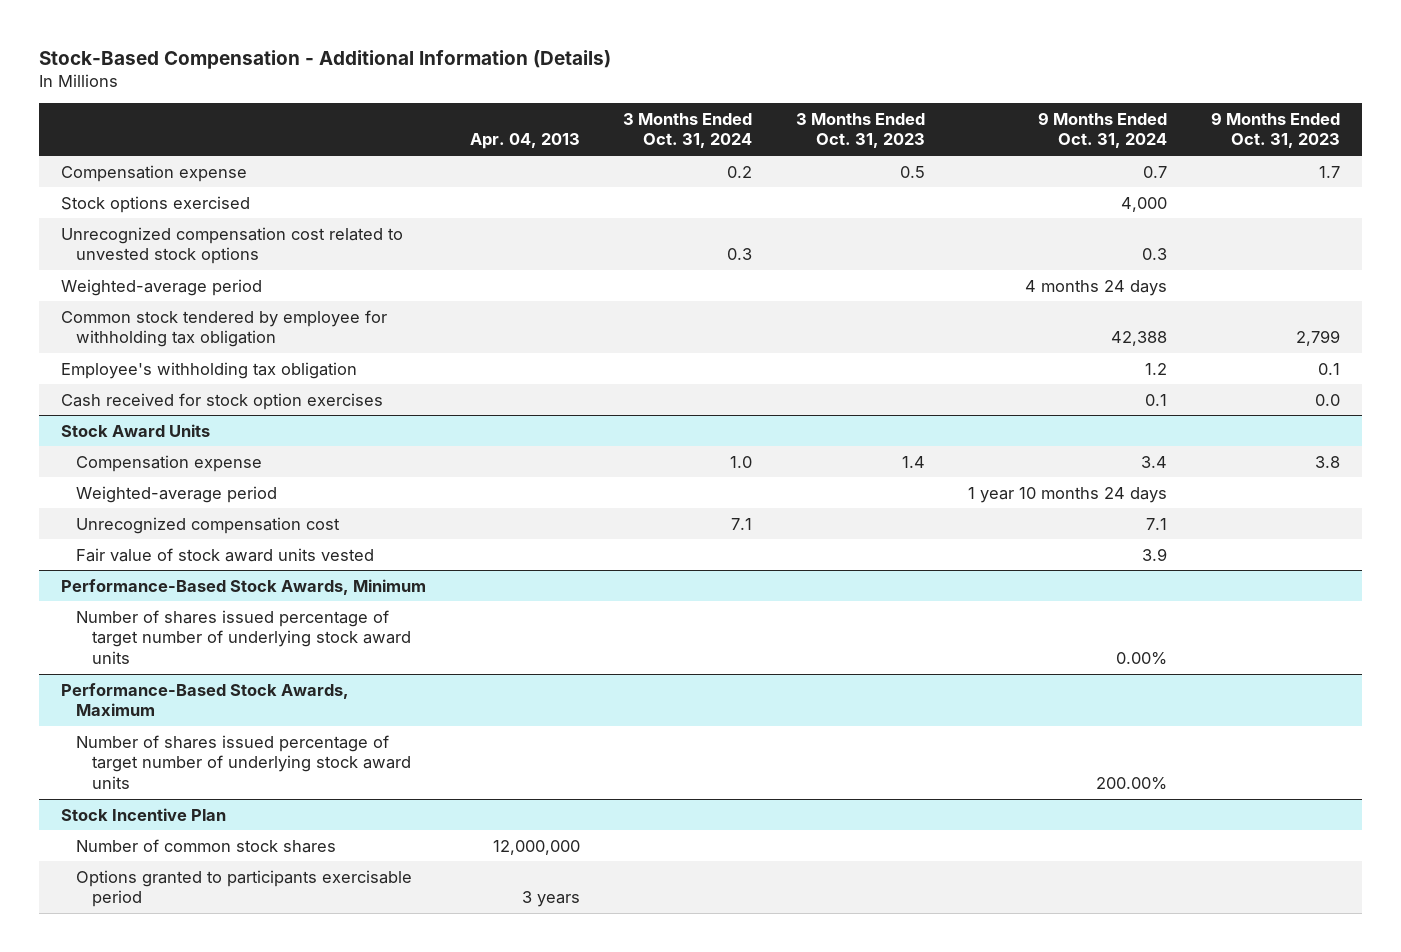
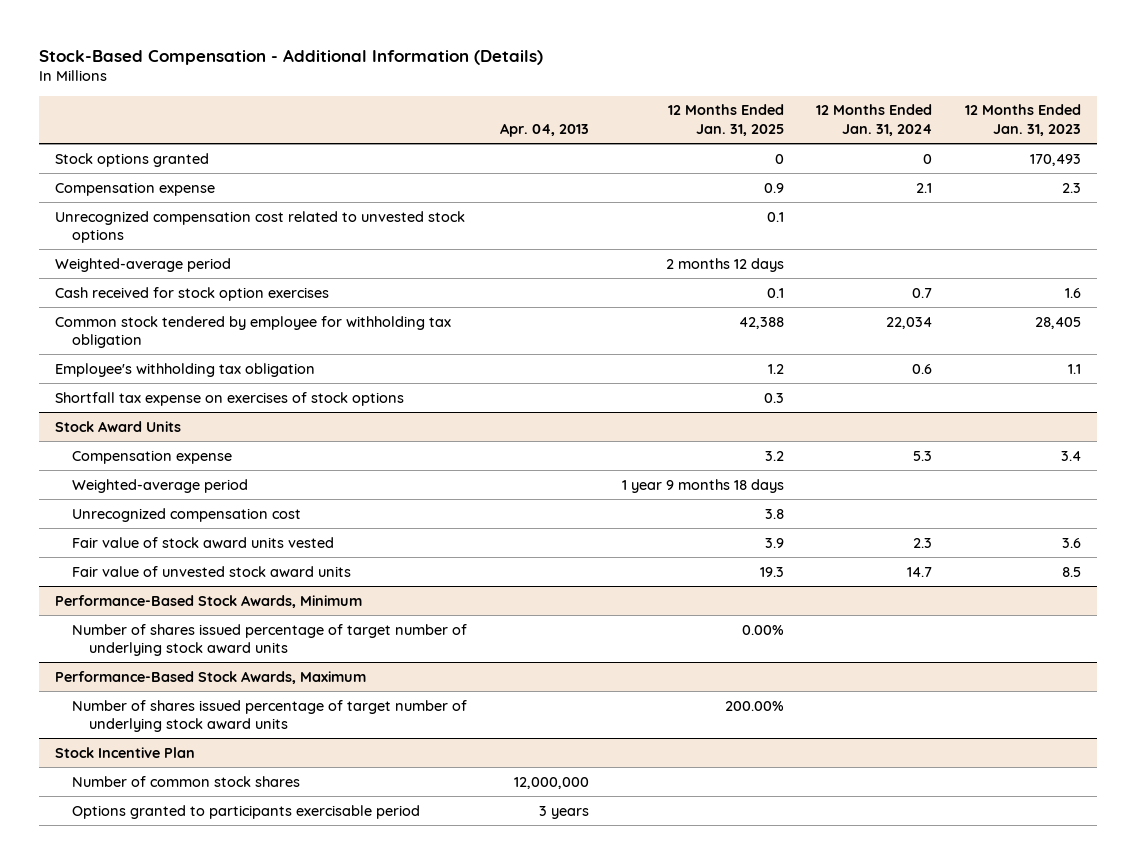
[623,112,753,149] 3 Months Ended Oct. 31, 2024 -> none
[795,112,925,149] 3 Months Ended Oct. 31, 2023 -> none
[1038,111,1168,149] 9 Months Ended Oct. 31, 2024 -> none
[1210,111,1340,149] 9 Months Ended Oct. 31, 2023 -> none
none -> [667,104,784,137] 12 Months Ended Jan. 31, 2025
none -> [816,104,933,137] 12 Months Ended Jan. 31, 2024
none -> [965,104,1082,137] 12 Months Ended Jan. 31, 2023
none -> [55,152,210,167] Stock options granted
[61,195,251,213] Stock options exercised -> none
[61,392,384,410] Cash received for stock option exercises -> [55,286,330,301] Cash received for stock option exercises
none -> [55,391,405,406] Shortfall tax expense on exercises of stock options
none -> [72,565,352,577] Fair value of unvested stock award units

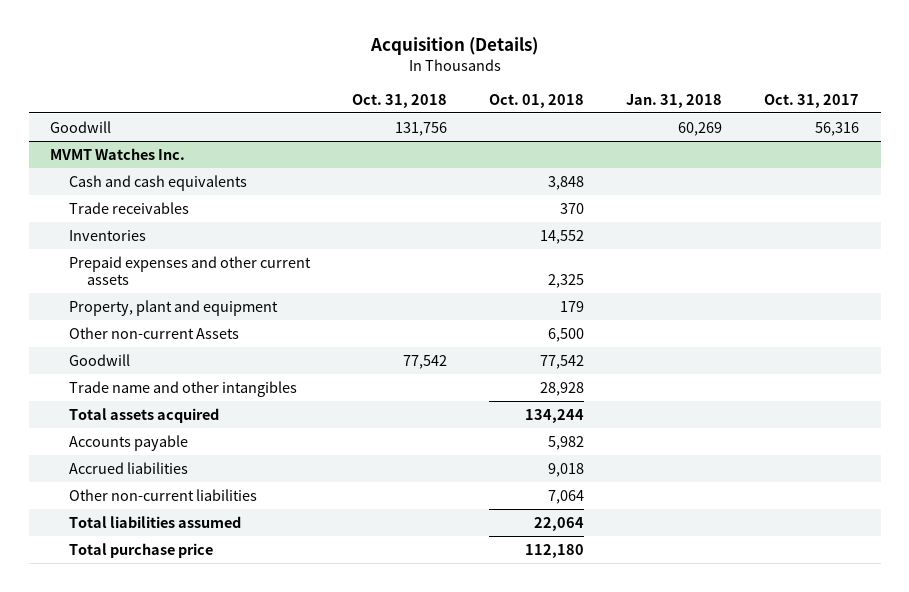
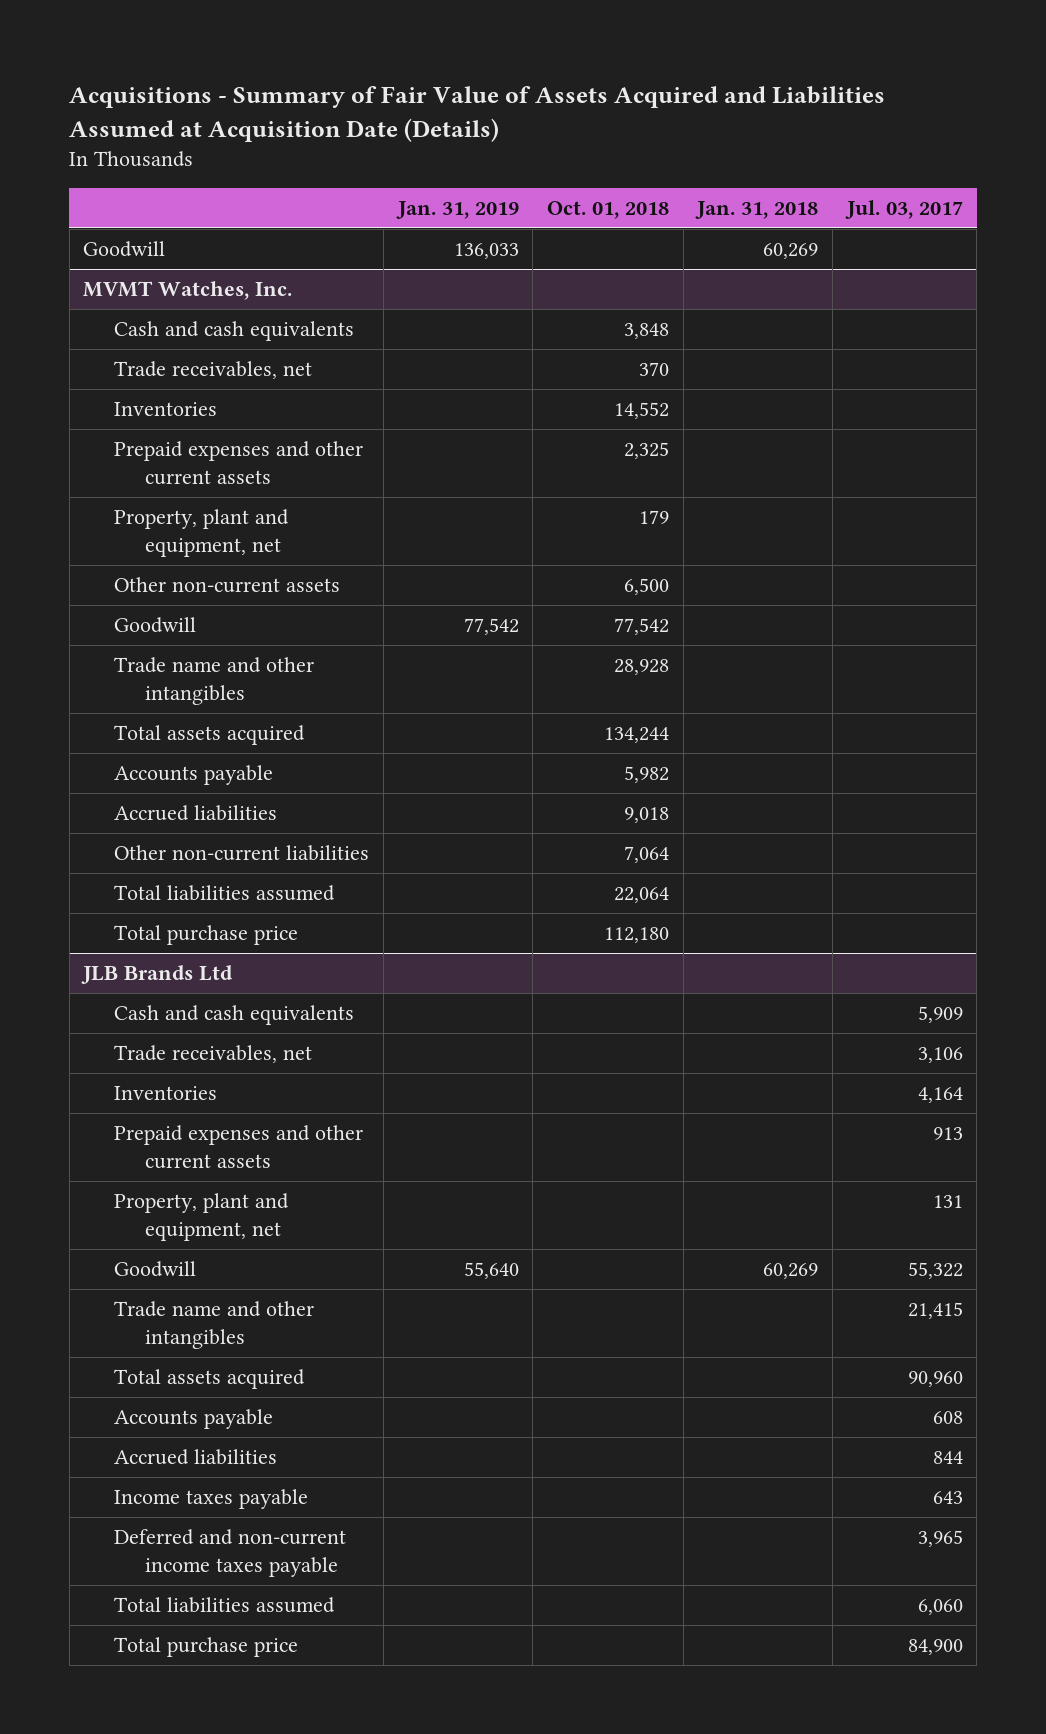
[369,37,538,56] Acquisition (Details) -> [69,85,886,142] Acquisitions - Summary of Fair Value of Assets Acquired and Liabilities Assumed at Acquisition Date (Details)
[351,93,447,108] Oct. 31, 2018 -> none
[764,93,860,108] Oct. 31, 2017 -> none
none -> [395,200,519,219] Jan. 31, 2019
none -> [844,199,963,219] Jul. 03, 2017
[49,147,185,160] MVMT Watches Inc. -> [83,281,293,301] MVMT Watches, Inc.
[68,201,189,214] Trade receivables -> [114,361,313,380] Trade receivables, net
[68,299,278,316] Property, plant and equipment -> [114,509,290,557] Property, plant and equipment, net
[68,326,239,339] Other non-current Assets -> [114,577,341,594] Other non-current assets
none -> [81,965,234,985] JLB Brands Ltd
none -> [114,1005,355,1026] Cash and cash equivalents
none -> [114,1045,313,1064] Trade receivables, net
none -> [114,1086,218,1101] Inventories
none -> [114,1125,364,1169] Prepaid expenses and other current assets
none -> [114,1193,290,1241] Property, plant and equipment, net
none -> [114,1261,197,1278] Goodwill
none -> [114,1301,315,1349] Trade name and other intangibles
none -> [114,1369,306,1390] Total assets acquired
none -> [114,1409,274,1430] Accounts payable
none -> [114,1449,278,1466] Accrued liabilities
none -> [114,1489,309,1510] Income taxes payable
none -> [114,1529,347,1577] Deferred and non-current income taxes payable
none -> [114,1597,336,1614] Total liabilities assumed
none -> [114,1637,299,1658] Total purchase price

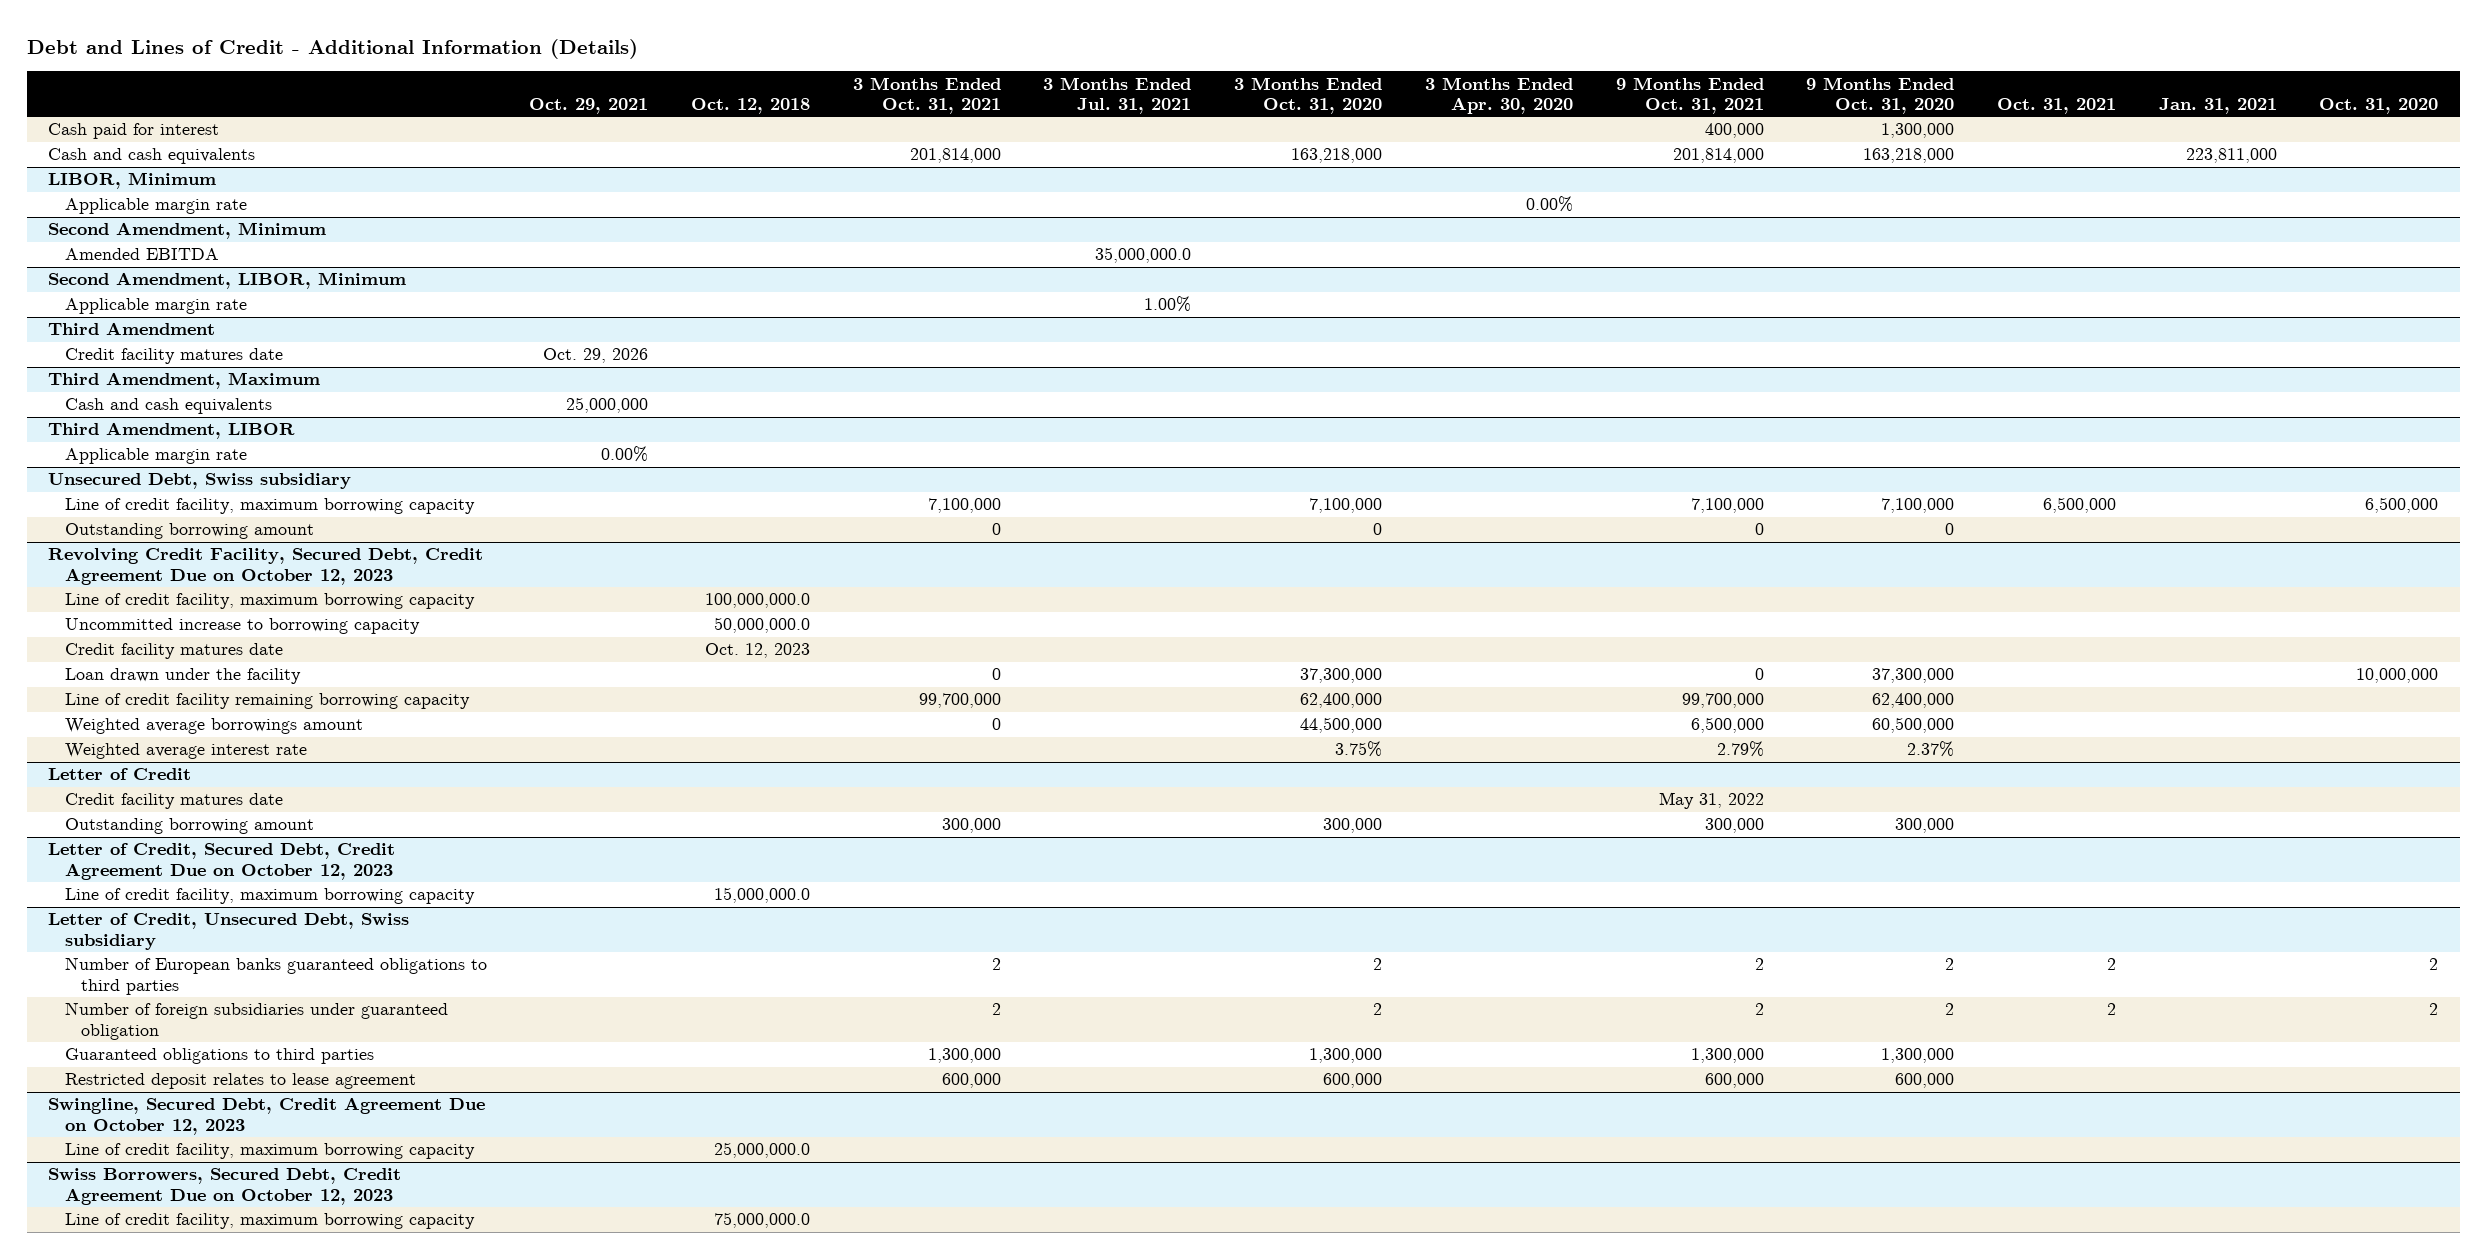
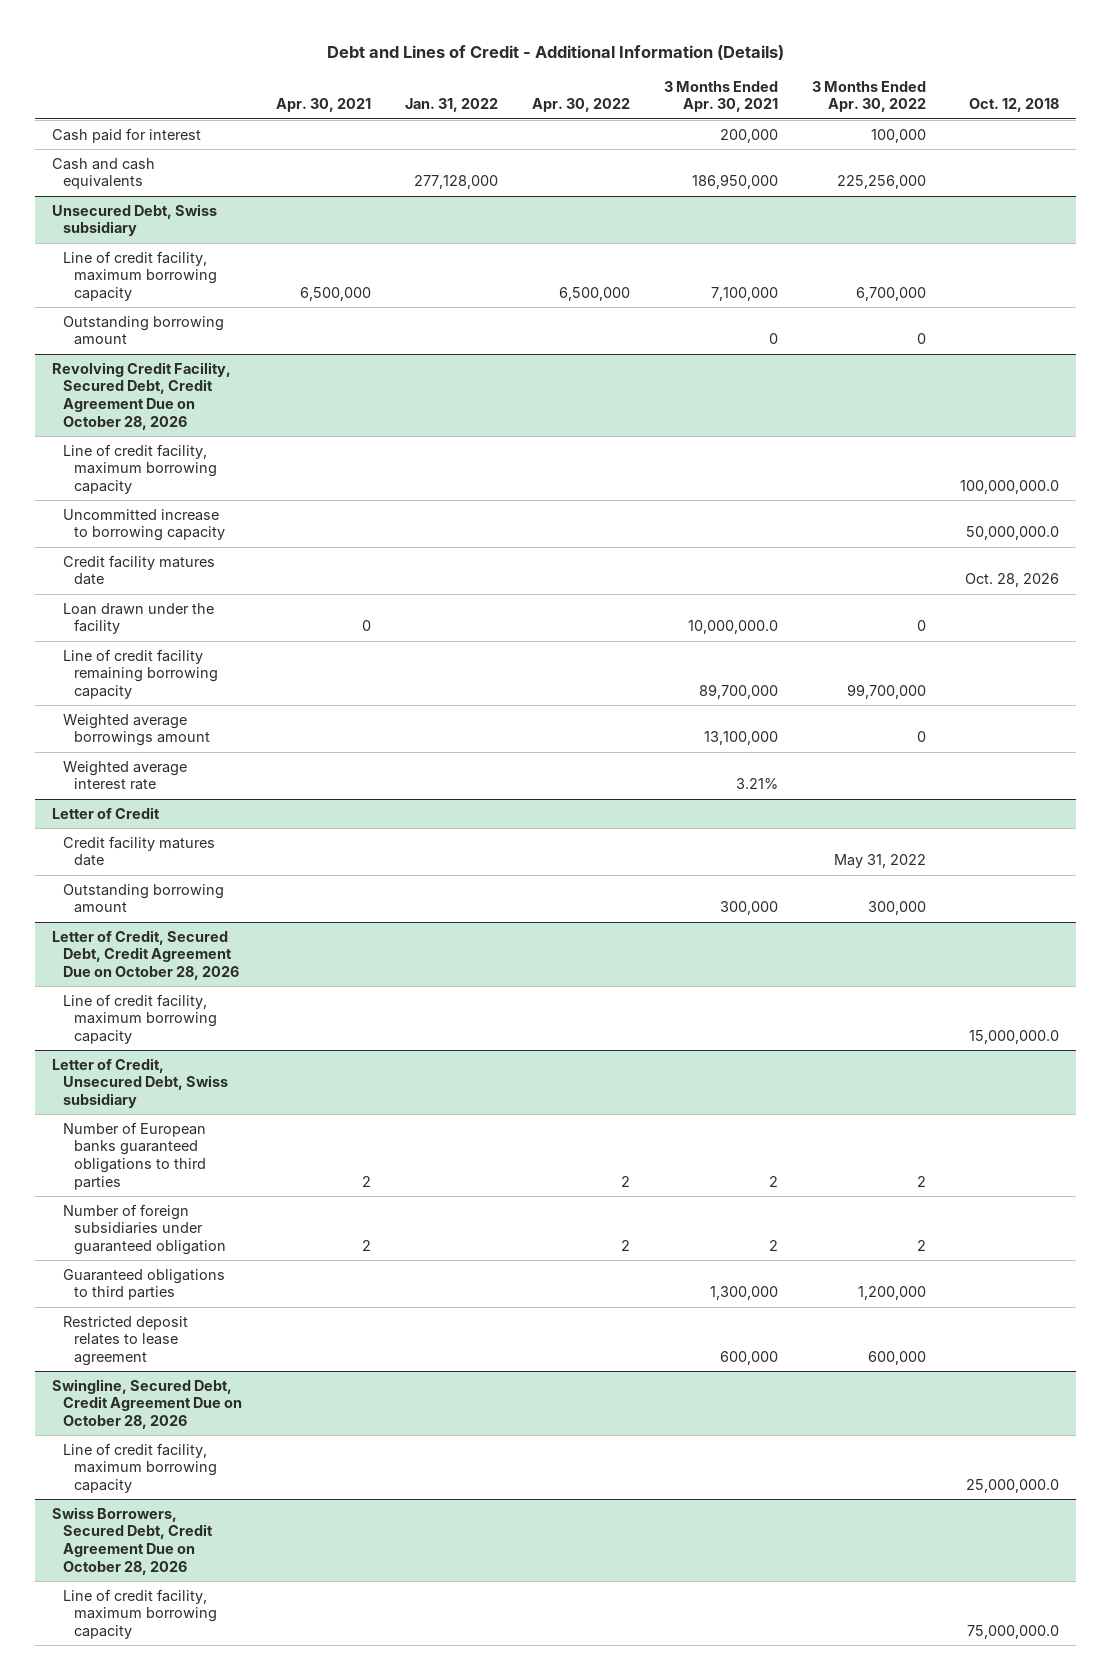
[529,98,649,115] Oct. 29, 2021 -> none
[852,76,1001,115] 3 Months Ended Oct. 31, 2021 -> none
[1043,76,1192,115] 3 Months Ended Jul. 31, 2021 -> none
[1234,76,1383,115] 3 Months Ended Oct. 31, 2020 -> none
[1424,76,1573,115] 3 Months Ended Apr. 30, 2020 -> none
[1615,76,1764,115] 9 Months Ended Oct. 31, 2021 -> none
[1806,76,1955,115] 9 Months Ended Oct. 31, 2020 -> none
[1996,98,2116,115] Oct. 31, 2021 -> none
[2158,98,2277,115] Jan. 31, 2021 -> none
[2319,98,2439,115] Oct. 31, 2020 -> none
none -> [275,98,371,113] Apr. 30, 2021
none -> [404,98,498,113] Jan. 31, 2022
none -> [531,98,630,113] Apr. 30, 2022
none -> [663,80,778,113] 3 Months Ended Apr. 30, 2021
none -> [811,80,926,113] 3 Months Ended Apr. 30, 2022
[48,172,217,190] LIBOR, Minimum -> none
[64,198,247,215] Applicable margin rate -> none
[48,222,327,240] Second Amendment, Minimum -> none
[64,248,219,261] Amended EBITDA -> none
[48,272,407,290] Second Amendment, LIBOR, Minimum -> none
[64,298,247,315] Applicable margin rate -> none
[48,322,216,336] Third Amendment -> none
[64,348,283,365] Credit facility matures date -> none
[48,372,321,390] Third Amendment, Maximum -> none
[64,398,272,415] Cash and cash equivalents -> none
[48,422,296,440] Third Amendment, LIBOR -> none
[64,448,247,465] Applicable margin rate -> none
[48,548,484,585] Revolving Credit Facility, Secured Debt, Credit Agreement Due on October 12, 2023 -> [52,361,232,431] Revolving Credit Facility, Secured Debt, Credit Agreement Due on October 28, 2026
[705,643,811,659] Oct. 12, 2023 -> [964,573,1059,588] Oct. 28, 2026
[48,843,396,880] Letter of Credit, Secured Debt, Credit Agreement Due on October 12, 2023 -> [52,929,240,981] Letter of Credit, Secured Debt, Credit Agreement Due on October 28, 2026
[48,1097,486,1135] Swingline, Secured Debt, Credit Agreement Due on October 12, 2023 -> [52,1378,243,1430] Swingline, Secured Debt, Credit Agreement Due on October 28, 2026
[48,1168,402,1205] Swiss Borrowers, Secured Debt, Credit Agreement Due on October 12, 2023 -> [52,1506,214,1576] Swiss Borrowers, Secured Debt, Credit Agreement Due on October 28, 2026

